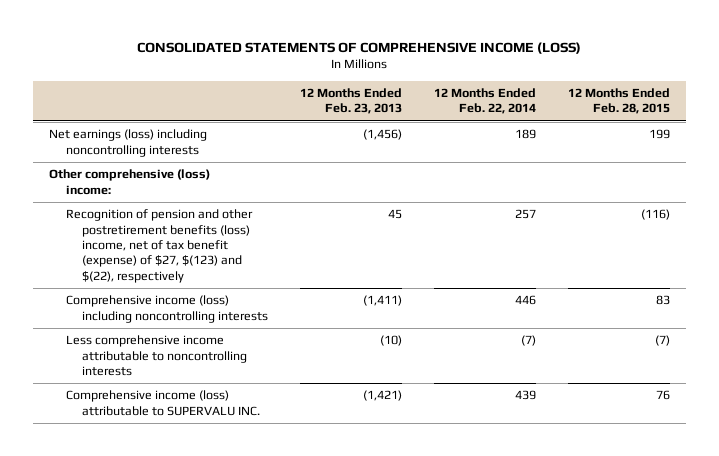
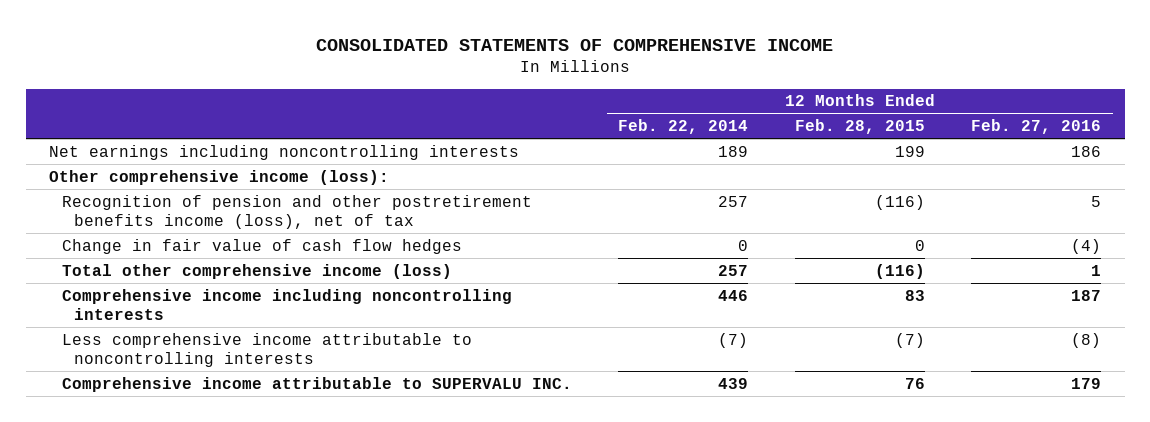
[137,41,582,54] CONSOLIDATED STATEMENTS OF COMPREHENSIVE INCOME (LOSS) -> [316,38,834,51] CONSOLIDATED STATEMENTS OF COMPREHENSIVE INCOME
[300,88,403,115] 12 Months Ended Feb. 23, 2013 -> none
none -> [971,118,1102,134] Feb. 27, 2016
[48,129,207,157] Net earnings (loss) including noncontrolling interests -> [49,144,520,160] Net earnings including noncontrolling interests
[48,169,210,195] Other comprehensive (loss) income: -> [49,169,390,185] Other comprehensive income (loss):
[65,209,253,283] Recognition of pension and other postretirement benefits (loss) income, net of tax benefit (expense) of $27, $(123) and $(22), respectively -> [61,194,532,229] Recognition of pension and other postretirement benefits income (loss), net of tax
none -> [61,238,462,254] Change in fair value of cash flow hedges
none -> [61,263,452,279] Total other comprehensive income (loss)
[65,295,269,323] Comprehensive income (loss) including noncontrolling interests -> [61,288,512,320] Comprehensive income including noncontrolling interests
[65,390,261,416] Comprehensive income (loss) attributable to SUPERVALU INC. -> [61,376,572,392] Comprehensive income attributable to SUPERVALU INC.

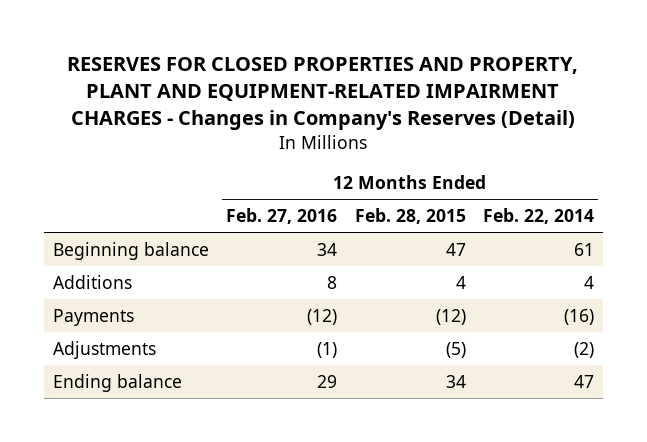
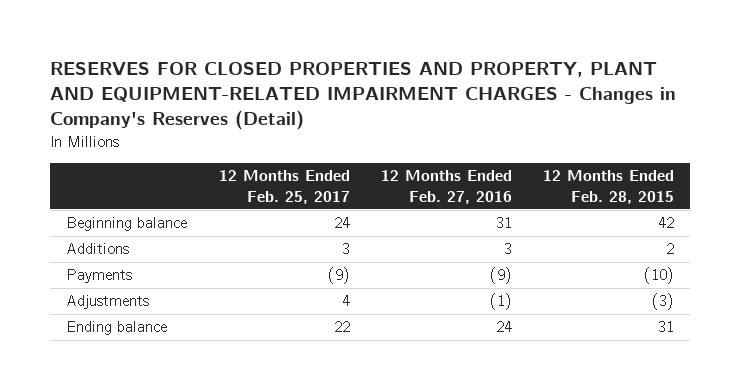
[483,208,595,225] Feb. 22, 2014 -> none
none -> [218,169,350,204] 12 Months Ended Feb. 25, 2017
[317,242,338,256] 34 -> [496,217,513,229] 31
[445,242,466,256] 47 -> [658,217,675,229] 42
[327,275,338,289] 8 -> [504,243,513,255] 3
[455,275,466,289] 4 -> [666,243,675,255] 2
[307,308,338,325] (12) -> [490,267,513,285] (9)
[435,308,466,325] (12) -> [644,267,675,285] (10)
[445,341,466,358] (5) -> [652,293,675,311] (3)
[317,374,338,388] 29 -> [496,321,513,333] 24
[445,374,466,388] 34 -> [658,321,675,333] 31

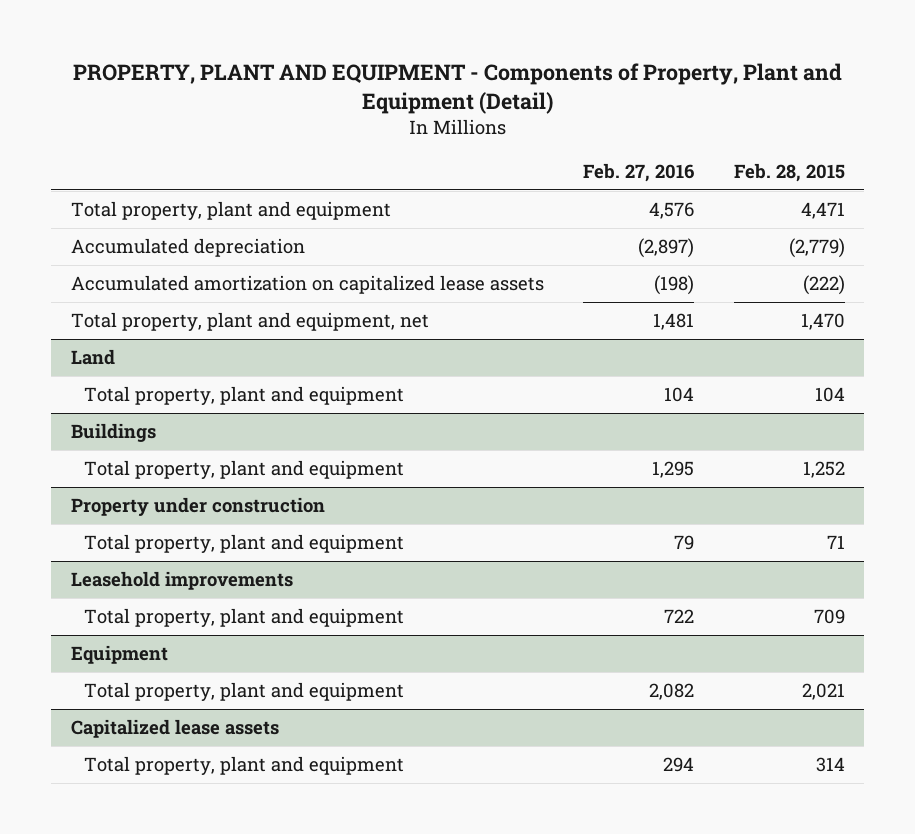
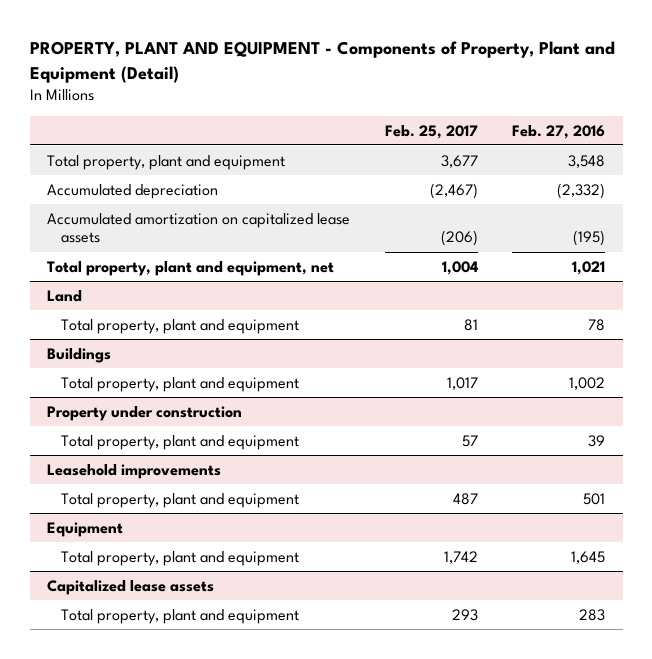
[733,163,845,183] Feb. 28, 2015 -> none
none -> [384,124,478,139] Feb. 25, 2017
[649,202,695,220] 4,576 -> [568,154,606,168] 3,548
[638,238,695,259] (2,897) -> [557,182,606,199] (2,332)
[654,275,695,296] (198) -> [573,230,606,247] (195)
[653,313,695,331] 1,481 -> [572,260,606,275] 1,021
[664,387,695,403] 104 -> [588,318,606,331] 78
[652,461,695,479] 1,295 -> [569,376,606,390] 1,002
[674,535,695,551] 79 -> [588,434,606,447] 39
[664,609,695,624] 722 -> [583,492,606,505] 501
[649,683,695,701] 2,082 -> [571,550,606,564] 1,645
[663,757,695,773] 294 -> [579,608,606,621] 283

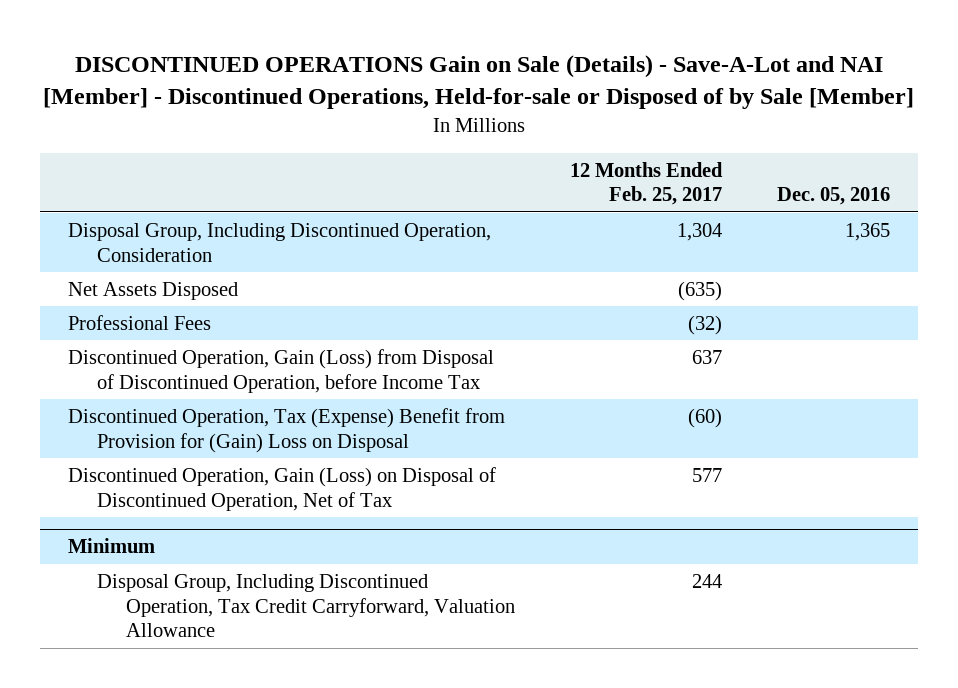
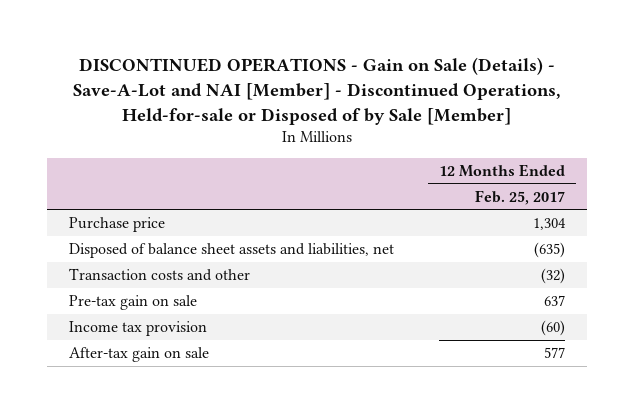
[42,54,914,110] DISCONTINUED OPERATIONS Gain on Sale (Details) - Save-A-Lot and NAI [Member] - Discontinued Operations, Held-for-sale or Disposed of by Sale [Member] -> [73,57,562,125] DISCONTINUED OPERATIONS - Gain on Sale (Details) - Save-A-Lot and NAI [Member] - Discontinued Operations, Held-for-sale or Disposed of by Sale [Member]
[777,187,891,206] Dec. 05, 2016 -> none
[67,538,155,554] Minimum -> none
[96,573,515,638] Disposal Group, Including Discontinued Operation, Tax Credit Carryforward, Valuation Allowance -> none
[67,222,491,262] Disposal Group, Including Discontinued Operation, Consideration -> [69,216,166,232] Purchase price
[67,281,238,300] Net Assets Disposed -> [69,242,395,258] Disposed of balance sheet assets and liabilities, net
[67,314,211,330] Professional Fees -> [69,267,251,281] Transaction costs and other
[67,348,494,393] Discontinued Operation, Gain (Loss) from Disposal of Discontinued Operation, before Income Tax -> [69,294,198,310] Pre-tax gain on sale
[67,407,505,453] Discontinued Operation, Tax (Expense) Benefit from Provision for (Gain) Loss on Disposal -> [69,320,208,336] Income tax provision
[67,466,496,511] Discontinued Operation, Gain (Loss) on Disposal of Discontinued Operation, Net of Tax -> [69,346,210,362] After-tax gain on sale

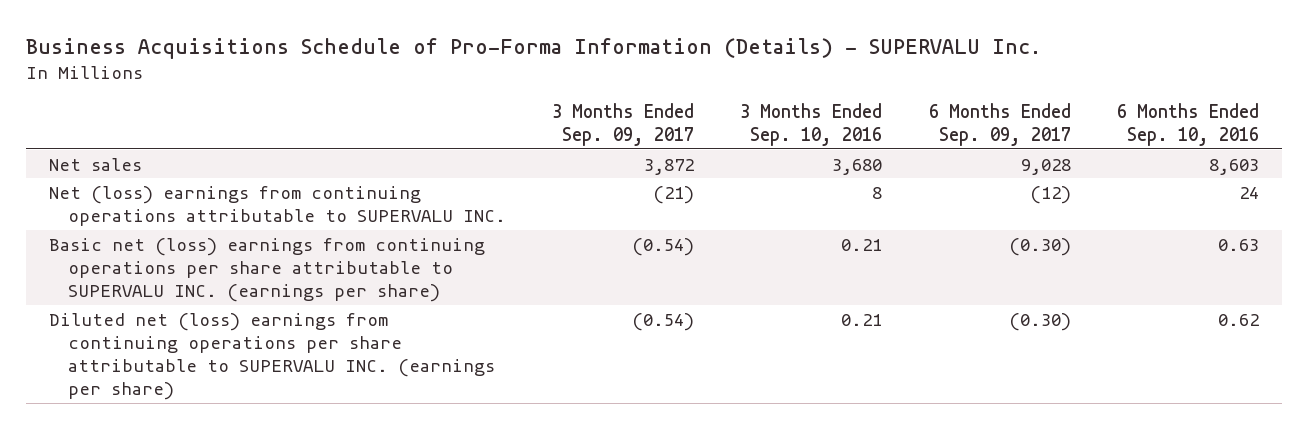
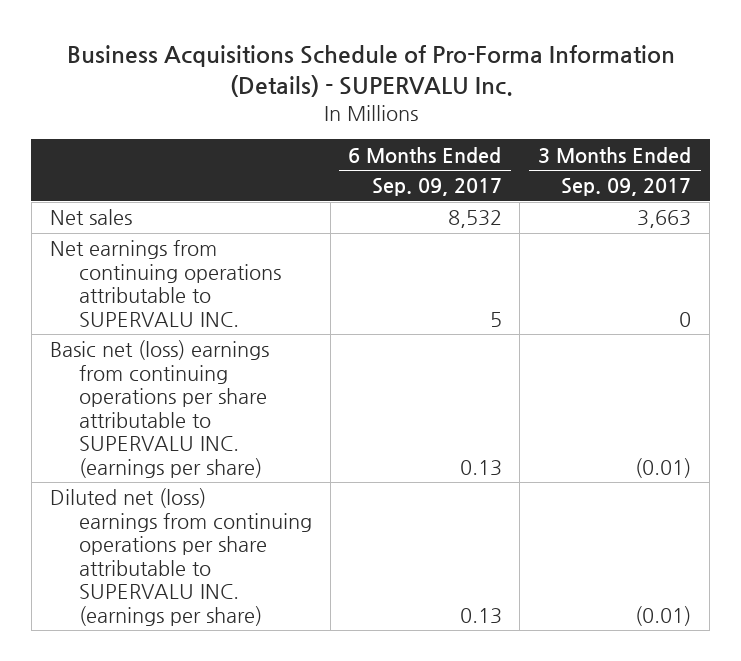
[740,102,883,146] 3 Months Ended Sep. 10, 2016 -> none
[1116,102,1259,146] 6 Months Ended Sep. 10, 2016 -> none
[643,158,694,175] 3,872 -> [637,210,692,229] 3,663
[1020,158,1071,175] 9,028 -> [447,210,502,229] 8,532
[48,185,506,226] Net (loss) earnings from continuing operations attributable to SUPERVALU INC. -> [49,240,281,327] Net earnings from continuing operations attributable to SUPERVALU INC.
[652,185,694,204] (21) -> [679,311,692,327] 0
[1029,185,1071,204] (12) -> [489,311,502,327] 5
[631,237,694,256] (0.54) -> [635,457,692,478] (0.01)
[1008,237,1071,256] (0.30) -> [459,459,502,476] 0.13
[631,312,694,331] (0.54) -> [635,605,692,626] (0.01)
[1008,312,1071,331] (0.30) -> [459,607,502,624] 0.13

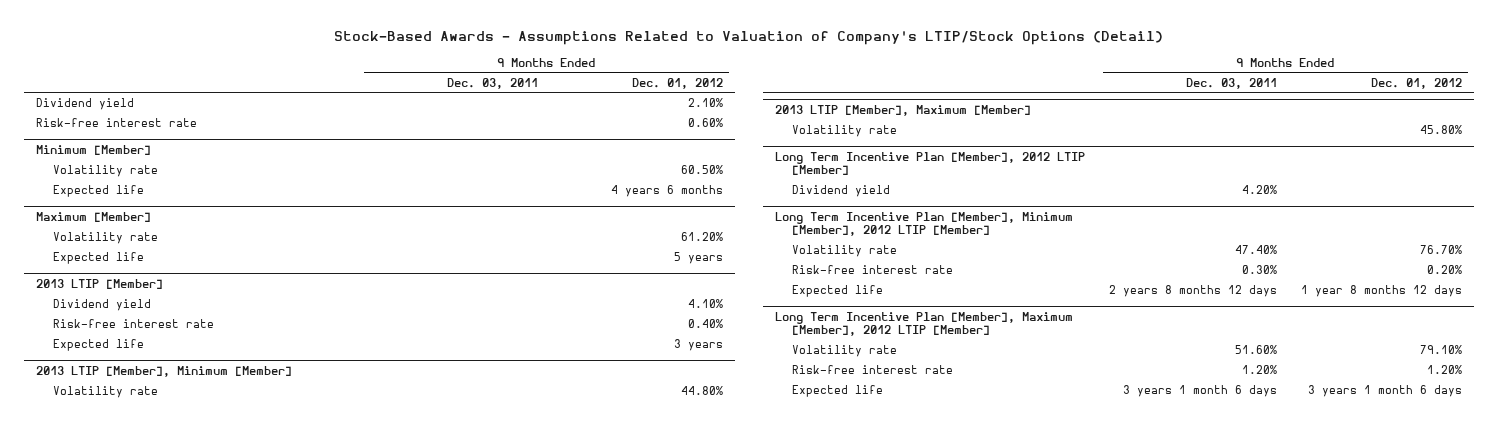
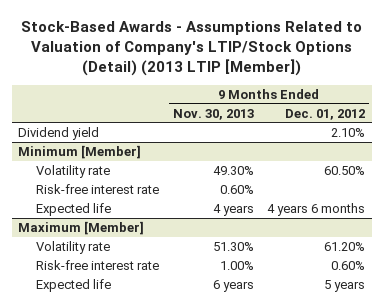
[333,31,1163,46] Stock-Based Awards - Assumptions Related to Valuation of Company's LTIP/Stock Options (Detail) -> [20,20,362,77] Stock-Based Awards - Assumptions Related to Valuation of Company's LTIP/Stock Options (Detail) (2013 LTIP [Member])
[446,77,538,89] Dec. 03, 2011 -> none
none -> [172,108,254,120] Nov. 30, 2013
[35,118,197,128] Risk-free interest rate -> none
none -> [36,183,160,194] Risk-free interest rate
none -> [36,259,160,270] Risk-free interest rate
[35,278,163,289] 2013 LTIP [Member] -> none
[52,299,151,312] Dividend yield -> none
[52,319,214,329] Risk-free interest rate -> none
[52,339,144,352] Expected life -> none
[35,365,292,377] 2013 LTIP [Member], Minimum [Member] -> none
[52,386,158,399] Volatility rate -> none
[774,104,1031,116] 2013 LTIP [Member], Maximum [Member] -> none
[791,125,897,138] Volatility rate -> none
[774,151,1085,176] Long Term Incentive Plan [Member], 2012 LTIP [Member] -> none
[791,185,890,198] Dividend yield -> none
[774,211,1073,237] Long Term Incentive Plan [Member], Minimum [Member], 2012 LTIP [Member] -> none
[791,245,897,258] Volatility rate -> none
[791,265,953,275] Risk-free interest rate -> none
[791,285,883,298] Expected life -> none
[774,311,1073,337] Long Term Incentive Plan [Member], Maximum [Member], 2012 LTIP [Member] -> none
[791,345,897,358] Volatility rate -> none
[791,365,953,375] Risk-free interest rate -> none
[791,385,883,398] Expected life -> none

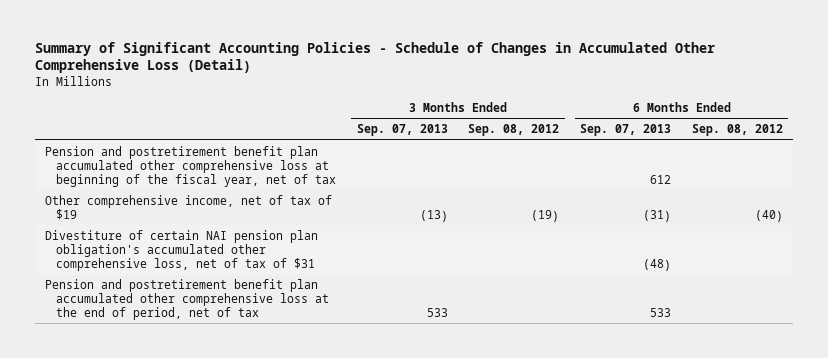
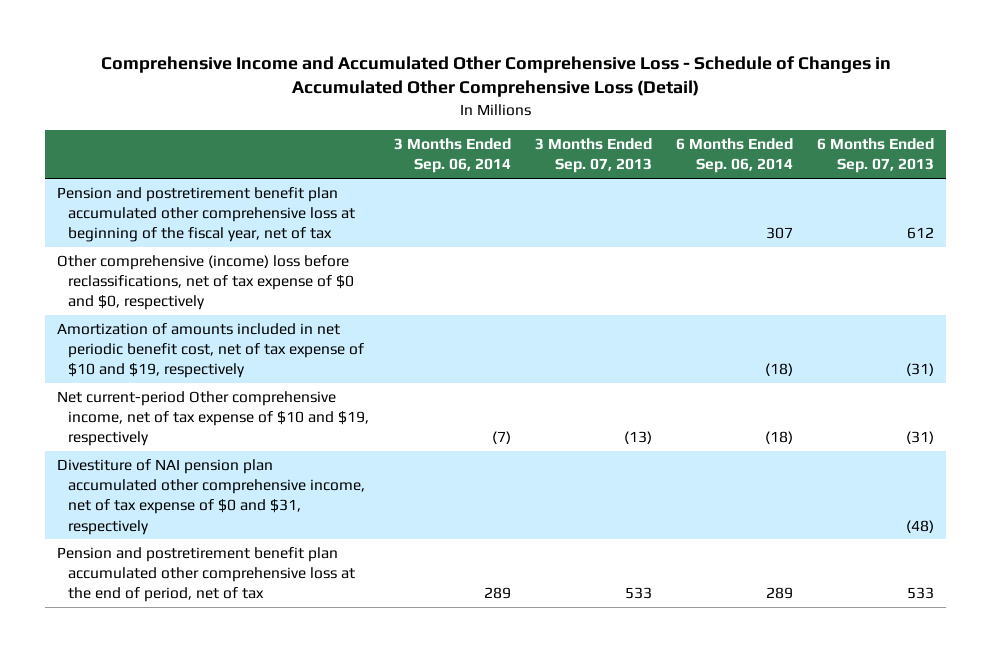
[34,41,715,74] Summary of Significant Accounting Policies - Schedule of Changes in Accumulated Other Comprehensive Loss (Detail) -> [100,56,891,98] Comprehensive Income and Accumulated Other Comprehensive Loss - Schedule of Changes in Accumulated Other Comprehensive Loss (Detail)
[468,124,560,137] Sep. 08, 2012 -> none
[692,124,784,137] Sep. 08, 2012 -> none
none -> [393,138,511,174] 3 Months Ended Sep. 06, 2014
none -> [676,138,794,174] 6 Months Ended Sep. 06, 2014
none -> [56,254,355,311] Other comprehensive (income) loss before reclassifications, net of tax expense of $0 and $0, respectively
none -> [56,322,365,379] Amortization of amounts included in net periodic benefit cost, net of tax expense of $10 and $19, respectively
[45,194,333,220] Other comprehensive income, net of tax of $19 -> [56,390,370,447] Net current-period Other comprehensive income, net of tax expense of $10 and $19, respectively
[45,229,319,272] Divestiture of certain NAI pension plan obligation's accumulated other comprehensive loss, net of tax of $31 -> [56,458,366,535] Divestiture of NAI pension plan accumulated other comprehensive income, net of tax expense of $0 and $31, respectively

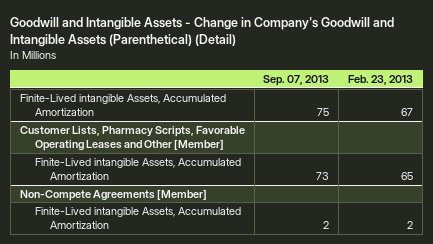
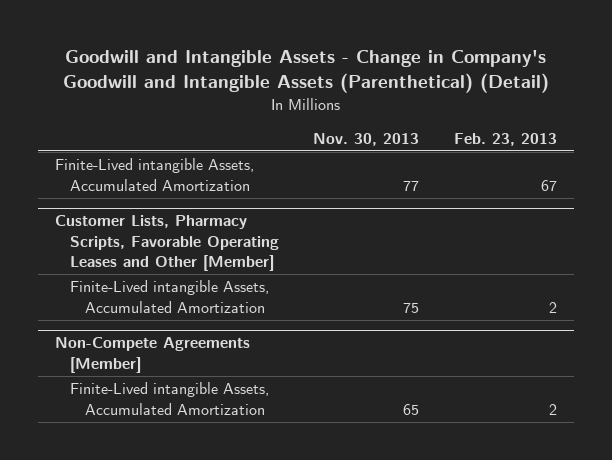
[263,74,330,86] Sep. 07, 2013 -> none
none -> [313,132,420,146] Nov. 30, 2013
[401,171,414,180] 65 -> [548,301,557,313] 2

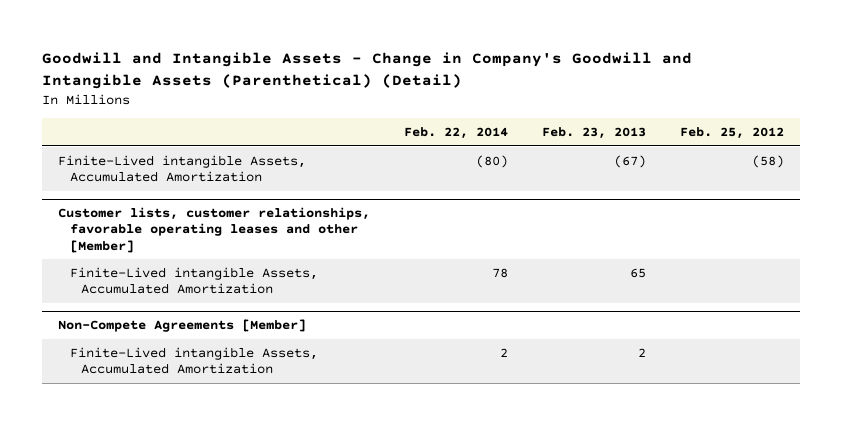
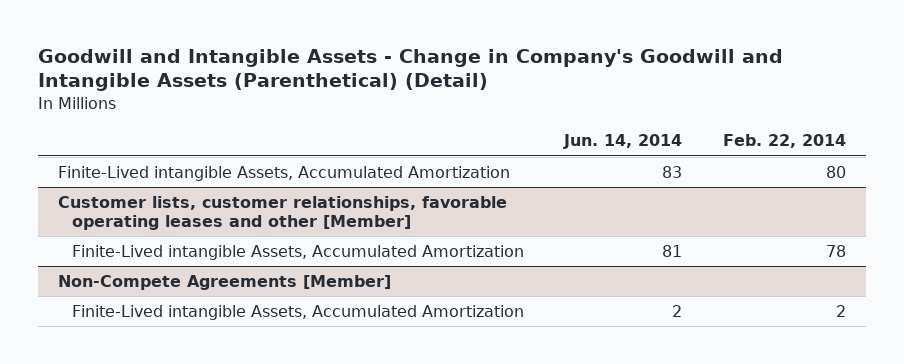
[541,127,646,140] Feb. 23, 2013 -> none
[679,127,784,140] Feb. 25, 2012 -> none
none -> [563,134,683,150] Jun. 14, 2014
[476,154,509,168] (80) -> [826,166,847,179] 80

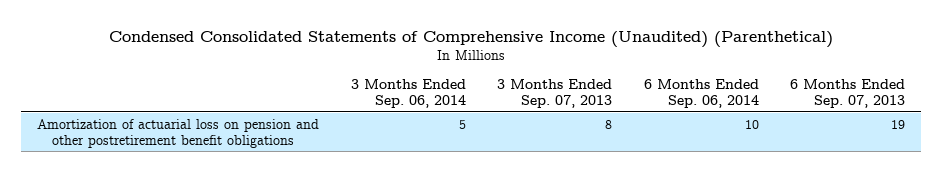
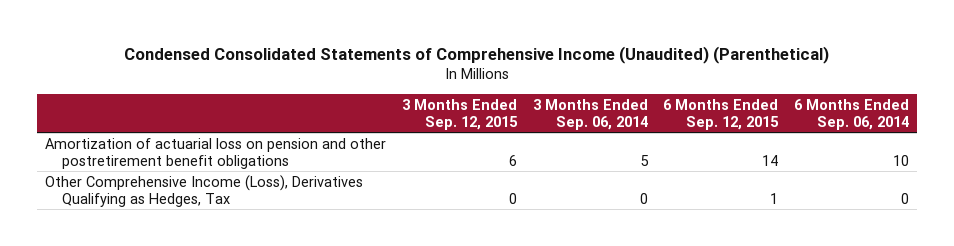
[497,79,613,109] 3 Months Ended Sep. 07, 2013 -> none
[790,79,906,109] 6 Months Ended Sep. 07, 2013 -> none
none -> [401,98,518,130] 3 Months Ended Sep. 12, 2015
none -> [663,98,780,130] 6 Months Ended Sep. 12, 2015
none -> [45,174,364,207] Other Comprehensive Income (Loss), Derivatives Qualifying as Hedges, Tax

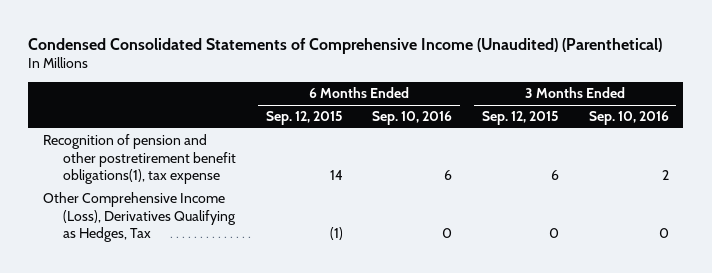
[532,98,648,130] 3 Months Ended Sep. 06, 2014 -> none
[794,98,910,130] 6 Months Ended Sep. 06, 2014 -> none
none -> [372,111,453,126] Sep. 10, 2016
none -> [588,111,669,126] Sep. 10, 2016
[45,137,387,169] Amortization of actuarial loss on pension and other postretirement benefit obligations -> [43,134,236,185] Recognition of pension and other postretirement benefit obligations(1), tax expense
[770,192,779,204] 1 -> [329,227,343,241] (1)

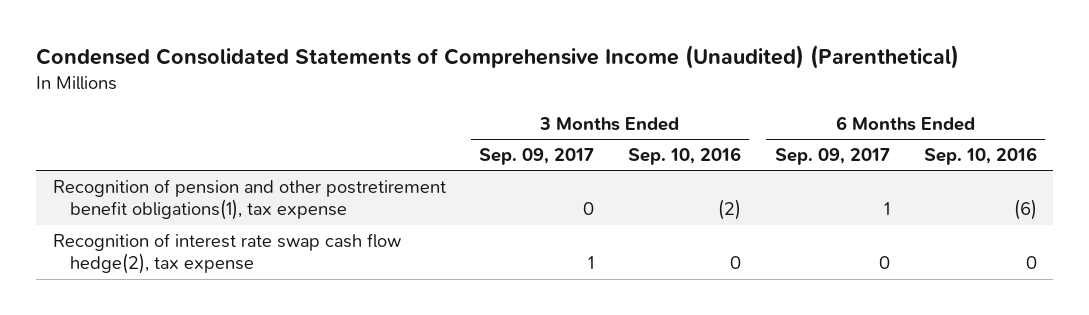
[265,111,343,126] Sep. 12, 2015 -> none
[481,111,559,126] Sep. 12, 2015 -> none
none -> [479,148,595,166] Sep. 09, 2017
none -> [774,148,890,166] Sep. 09, 2017
[444,170,453,181] 6 -> [1013,199,1037,221] (6)
[661,170,669,181] 2 -> [718,199,742,221] (2)
[43,192,236,243] Other Comprehensive Income (Loss), Derivatives Qualifying as Hedges, Tax -> [52,232,401,275] Recognition of interest rate swap cash flow hedge(2), tax expense

